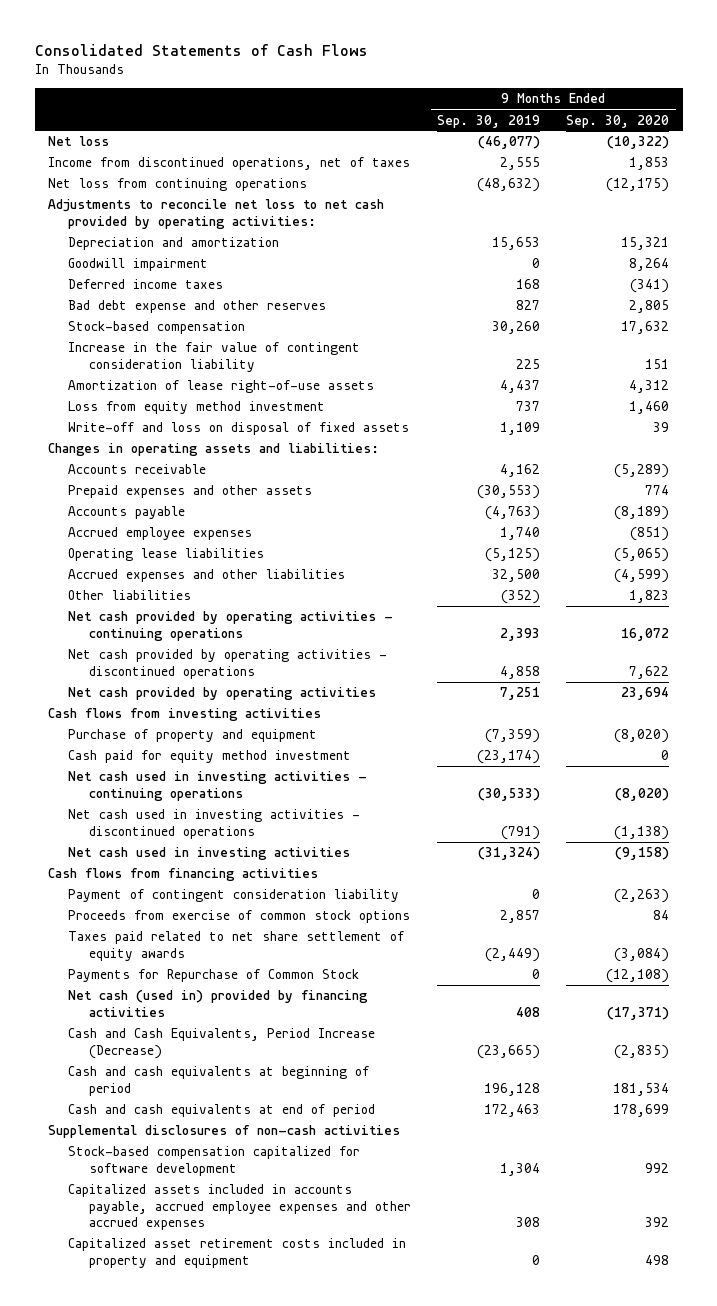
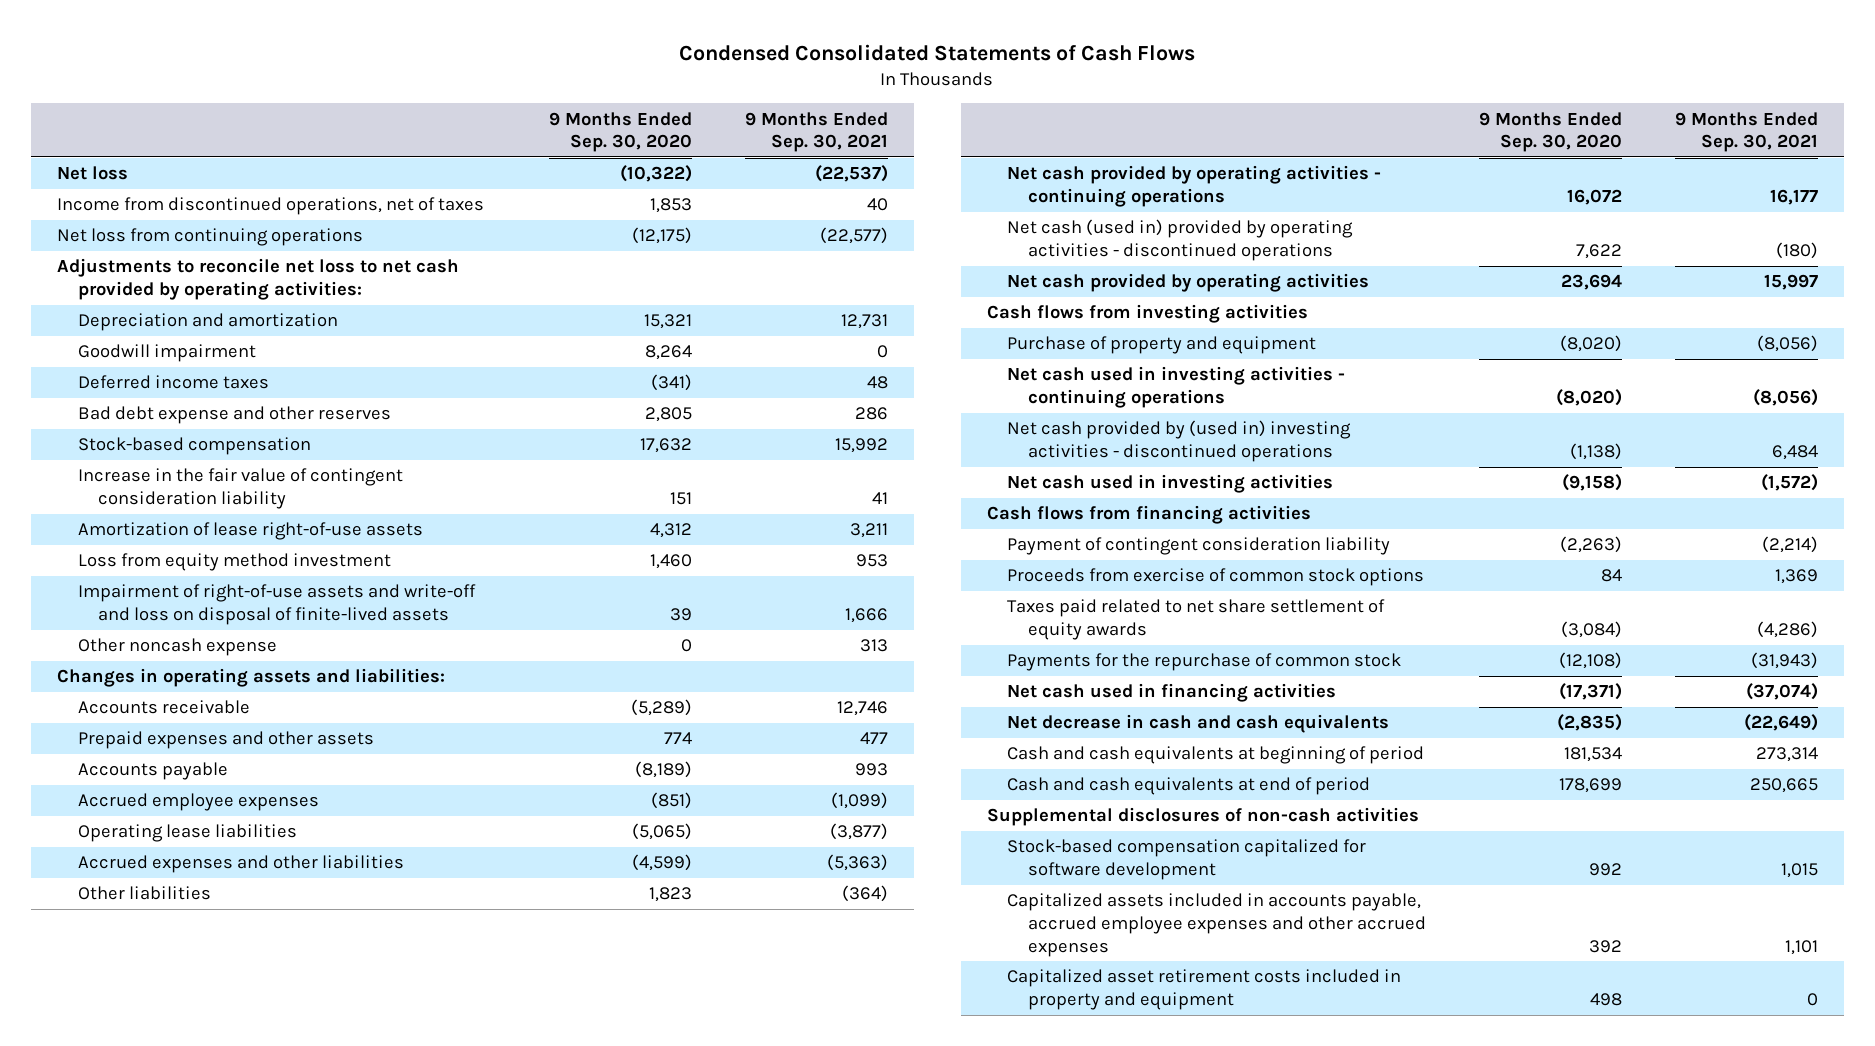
[34,43,368,56] Consolidated Statements of Cash Flows -> [679,43,1196,61] Condensed Consolidated Statements of Cash Flows
[437,114,541,128] Sep. 30, 2019 -> none
none -> [744,111,888,153] 9 Months Ended Sep. 30, 2021
[68,422,410,436] Write-off and loss on disposal of fixed assets -> [77,584,476,626] Impairment of right-of-use assets and write-off and loss on disposal of finite-lived assets
none -> [77,638,277,657] Other noncash expense
[68,649,388,679] Net cash provided by operating activities - discontinued operations -> [1007,219,1354,262] Net cash (used in) provided by operating activities - discontinued operations
[68,750,352,764] Cash paid for equity method investment -> none
[68,809,361,839] Net cash used in investing activities - discontinued operations -> [1007,420,1352,463] Net cash provided by (used in) investing activities - discontinued operations
[68,969,360,983] Payments for Repurchase of Common Stock -> [1007,653,1402,672] Payments for the repurchase of common stock
[68,990,369,1017] Net cash (used in) provided by financing activities -> [1007,683,1337,703] Net cash used in financing activities
[68,1028,376,1059] Cash and Cash Equivalents, Period Increase (Decrease) -> [1007,714,1390,734] Net decrease in cash and cash equivalents

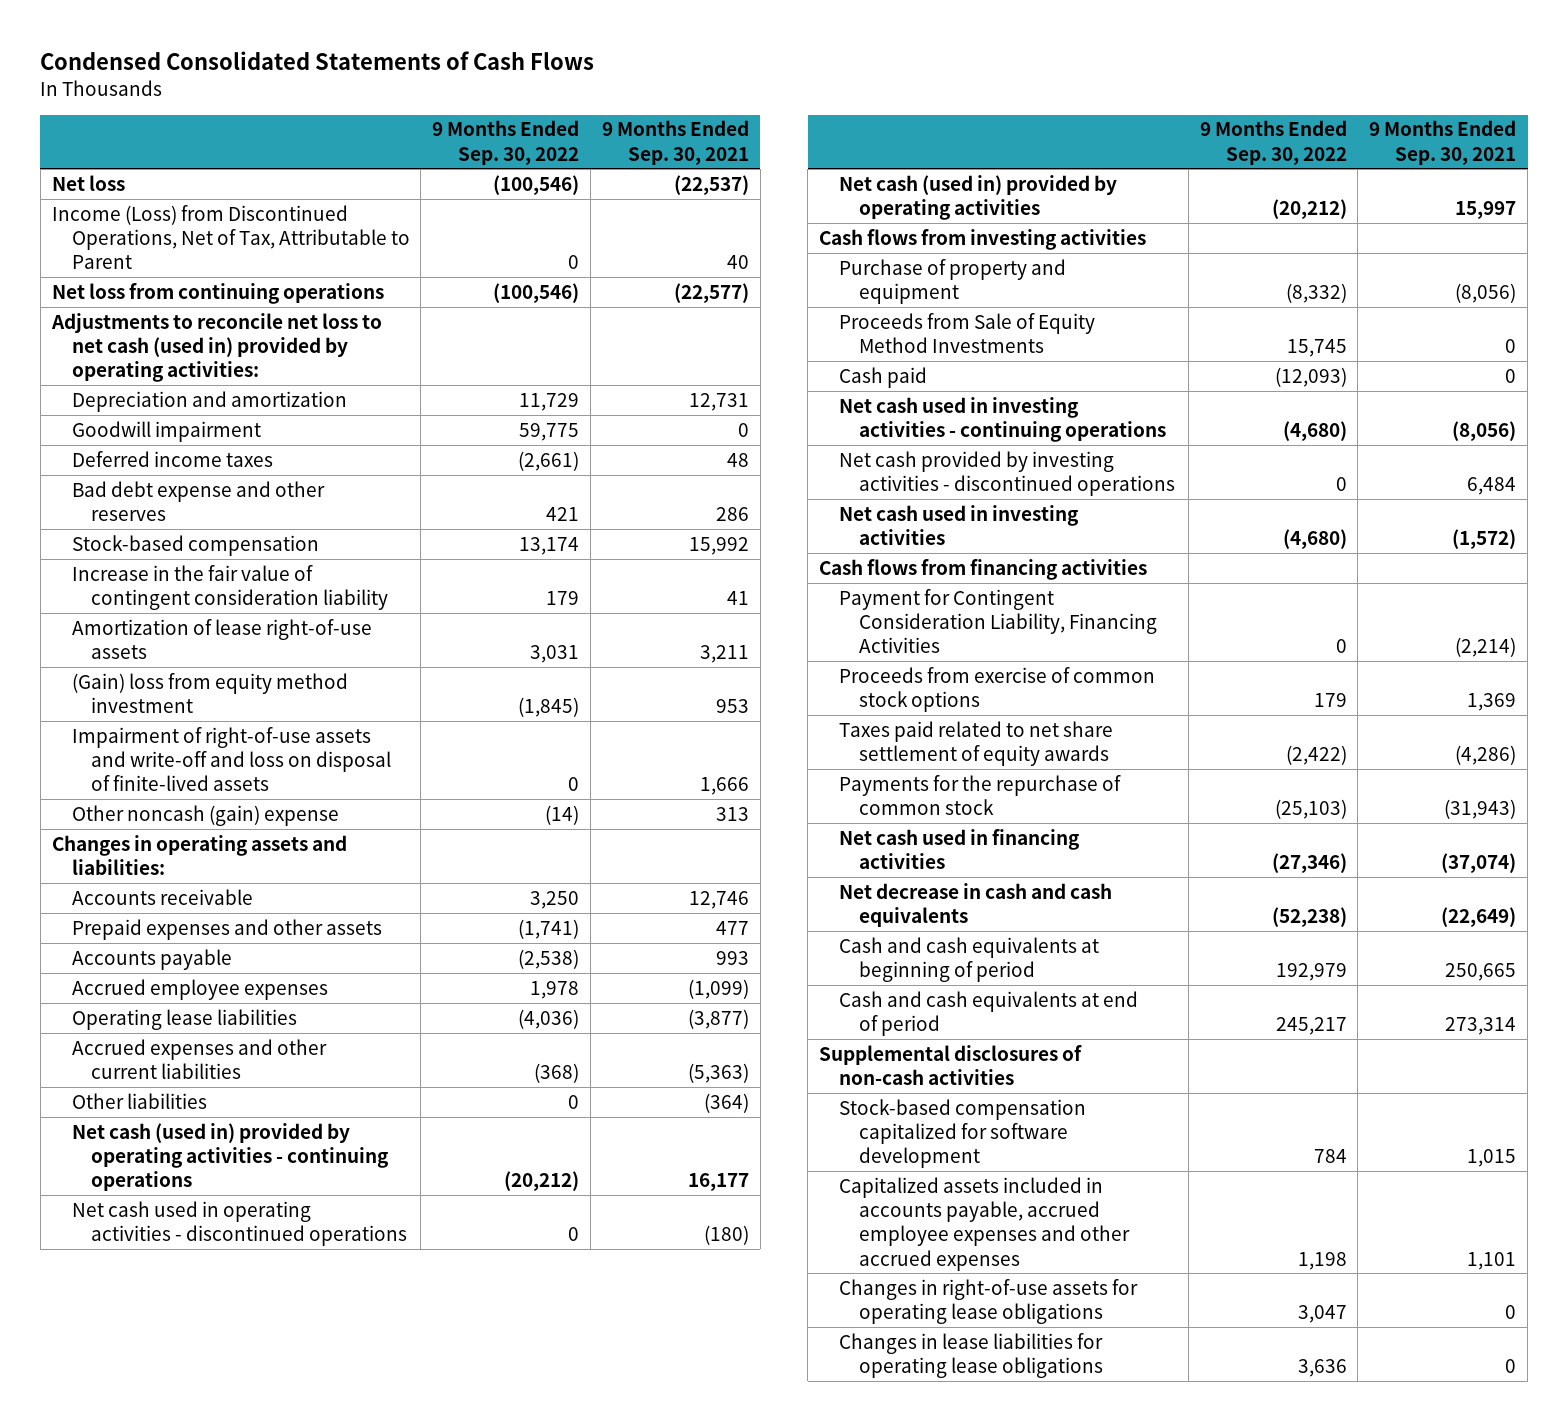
[548,111,692,153] 9 Months Ended Sep. 30, 2020 -> none
none -> [432,120,580,165] 9 Months Ended Sep. 30, 2022
[57,197,485,216] Income from discontinued operations, net of taxes -> [51,204,410,270] Income (Loss) from Discontinued Operations, Net of Tax, Attributable to Parent
[57,258,460,301] Adjustments to reconcile net loss to net cash provided by operating activities: -> [50,312,382,383] Adjustments to reconcile net loss to net cash (used in) provided by operating activities:
[77,553,391,572] Loss from equity method investment -> [71,672,348,714] (Gain) loss from equity method investment
[77,638,277,657] Other noncash expense -> [71,804,339,826] Other noncash (gain) expense
[77,855,404,874] Accrued expenses and other liabilities -> [71,1038,327,1080] Accrued expenses and other current liabilities
[1007,165,1382,208] Net cash provided by operating activities - continuing operations -> [71,1122,390,1192] Net cash (used in) provided by operating activities - continuing operations
[1007,219,1354,262] Net cash (used in) provided by operating activities - discontinued operations -> [71,1200,408,1247] Net cash used in operating activities - discontinued operations
[1007,273,1370,293] Net cash provided by operating activities -> [838,174,1117,221] Net cash (used in) provided by operating activities
none -> [838,312,1095,354] Proceeds from Sale of Equity Method Investments
none -> [838,366,927,388] Cash paid
[1007,420,1352,463] Net cash provided by (used in) investing activities - discontinued operations -> [838,450,1175,497] Net cash provided by investing activities - discontinued operations
[1007,537,1391,556] Payment of contingent consideration liability -> [838,588,1157,654] Payment for Contingent Consideration Liability, Financing Activities
[1755,747,1818,763] 273,314 -> [1445,963,1517,982] 250,665
[1749,778,1818,794] 250,665 -> [1445,1017,1517,1036] 273,314
[1007,969,1402,1011] Capitalized asset retirement costs included in property and equipment -> none
none -> [838,1278,1138,1325] Changes in right-of-use assets for operating lease obligations
none -> [838,1332,1103,1379] Changes in lease liabilities for operating lease obligations

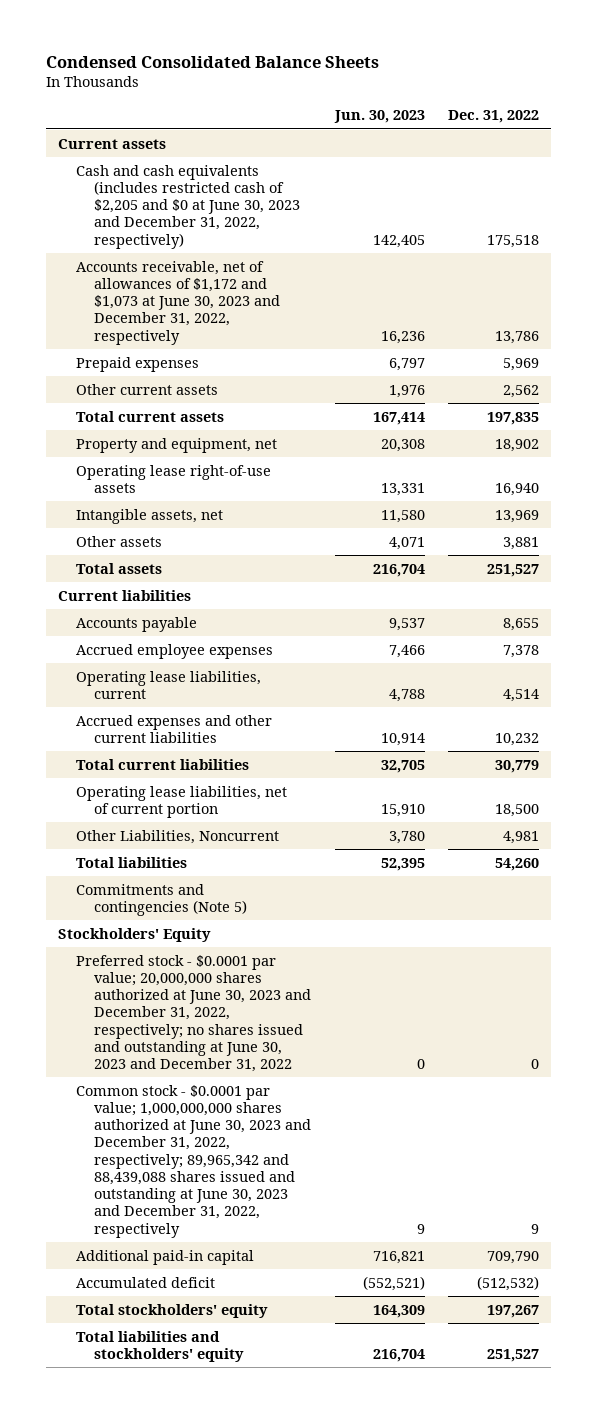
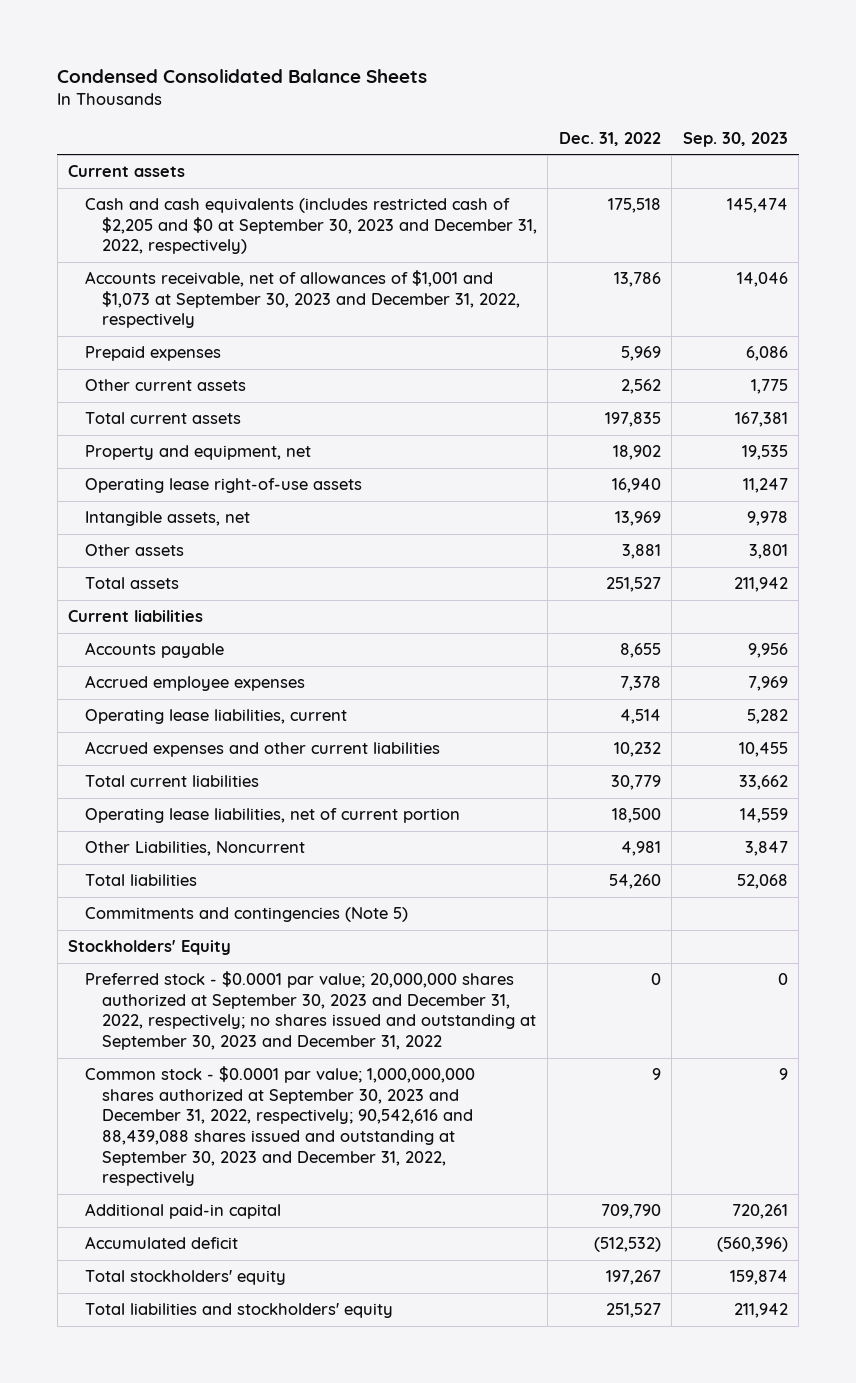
[333,110,425,124] Jun. 30, 2023 -> none
none -> [682,131,788,147] Sep. 30, 2023
[75,164,300,249] Cash and cash equivalents (includes restricted cash of $2,205 and $0 at June 30, 2023 and December 31, 2022, respectively) -> [85,198,537,255] Cash and cash equivalents (includes restricted cash of $2,205 and $0 at September 30, 2023 and December 31, 2022, respectively)
[75,260,280,345] Accounts receivable, net of allowances of $1,172 and $1,073 at June 30, 2023 and December 31, 2022, respectively -> [85,270,520,329] Accounts receivable, net of allowances of $1,001 and $1,073 at September 30, 2023 and December 31, 2022, respectively
[75,954,311,1073] Preferred stock - $0.0001 par value; 20,000,000 shares authorized at June 30, 2023 and December 31, 2022, respectively; no shares issued and outstanding at June 30, 2023 and December 31, 2022 -> [85,971,536,1051] Preferred stock - $0.0001 par value; 20,000,000 shares authorized at September 30, 2023 and December 31, 2022, respectively; no shares issued and outstanding at September 30, 2023 and December 31, 2022
[75,1084,311,1238] Common stock - $0.0001 par value; 1,000,000,000 shares authorized at June 30, 2023 and December 31, 2022, respectively; 89,965,342 and 88,439,088 shares issued and outstanding at June 30, 2023 and December 31, 2022, respectively -> [85,1066,476,1187] Common stock - $0.0001 par value; 1,000,000,000 shares authorized at September 30, 2023 and December 31, 2022, respectively; 90,542,616 and 88,439,088 shares issued and outstanding at September 30, 2023 and December 31, 2022, respectively

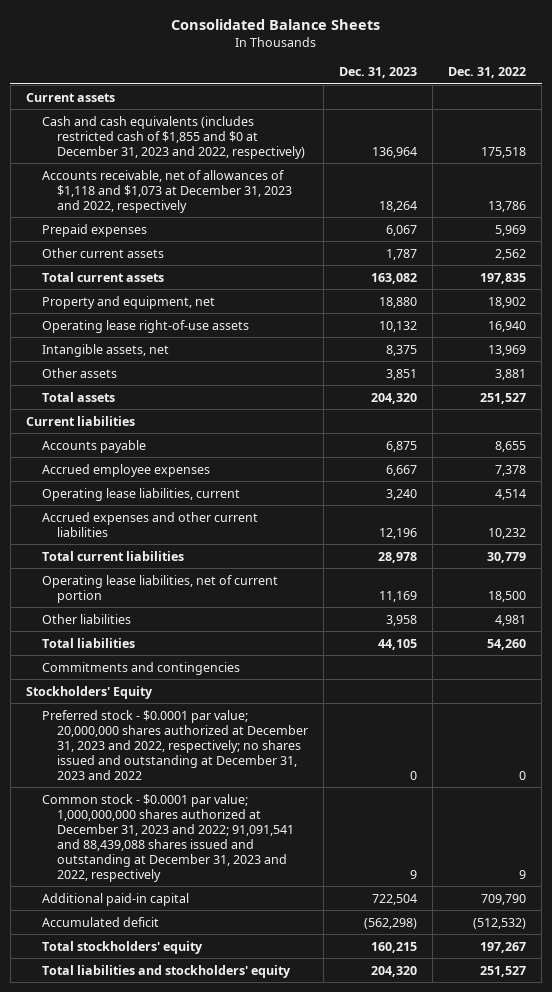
[57,68,428,83] Condensed Consolidated Balance Sheets -> [171,19,381,31] Consolidated Balance Sheets
[682,131,788,147] Sep. 30, 2023 -> none
none -> [339,67,418,79] Dec. 31, 2023
[85,198,537,255] Cash and cash equivalents (includes restricted cash of $2,205 and $0 at September 30, 2023 and December 31, 2022, respectively) -> [41,115,306,159] Cash and cash equivalents (includes restricted cash of $1,855 and $0 at December 31, 2023 and 2022, respectively)
[85,270,520,329] Accounts receivable, net of allowances of $1,001 and $1,073 at September 30, 2023 and December 31, 2022, respectively -> [41,169,293,213] Accounts receivable, net of allowances of $1,118 and $1,073 at December 31, 2023 and 2022, respectively
[85,841,306,857] Other Liabilities, Noncurrent -> [41,613,131,624] Other liabilities
[85,907,409,923] Commitments and contingencies (Note 5) -> [41,661,240,675] Commitments and contingencies
[85,971,536,1051] Preferred stock - $0.0001 par value; 20,000,000 shares authorized at September 30, 2023 and December 31, 2022, respectively; no shares issued and outstanding at September 30, 2023 and December 31, 2022 -> [41,709,309,780] Preferred stock - $0.0001 par value; 20,000,000 shares authorized at December 31, 2023 and 2022, respectively; no shares issued and outstanding at December 31, 2023 and 2022
[85,1066,476,1187] Common stock - $0.0001 par value; 1,000,000,000 shares authorized at September 30, 2023 and December 31, 2022, respectively; 90,542,616 and 88,439,088 shares issued and outstanding at September 30, 2023 and December 31, 2022, respectively -> [41,793,295,882] Common stock - $0.0001 par value; 1,000,000,000 shares authorized at December 31, 2023 and 2022; 91,091,541 and 88,439,088 shares issued and outstanding at December 31, 2023 and 2022, respectively

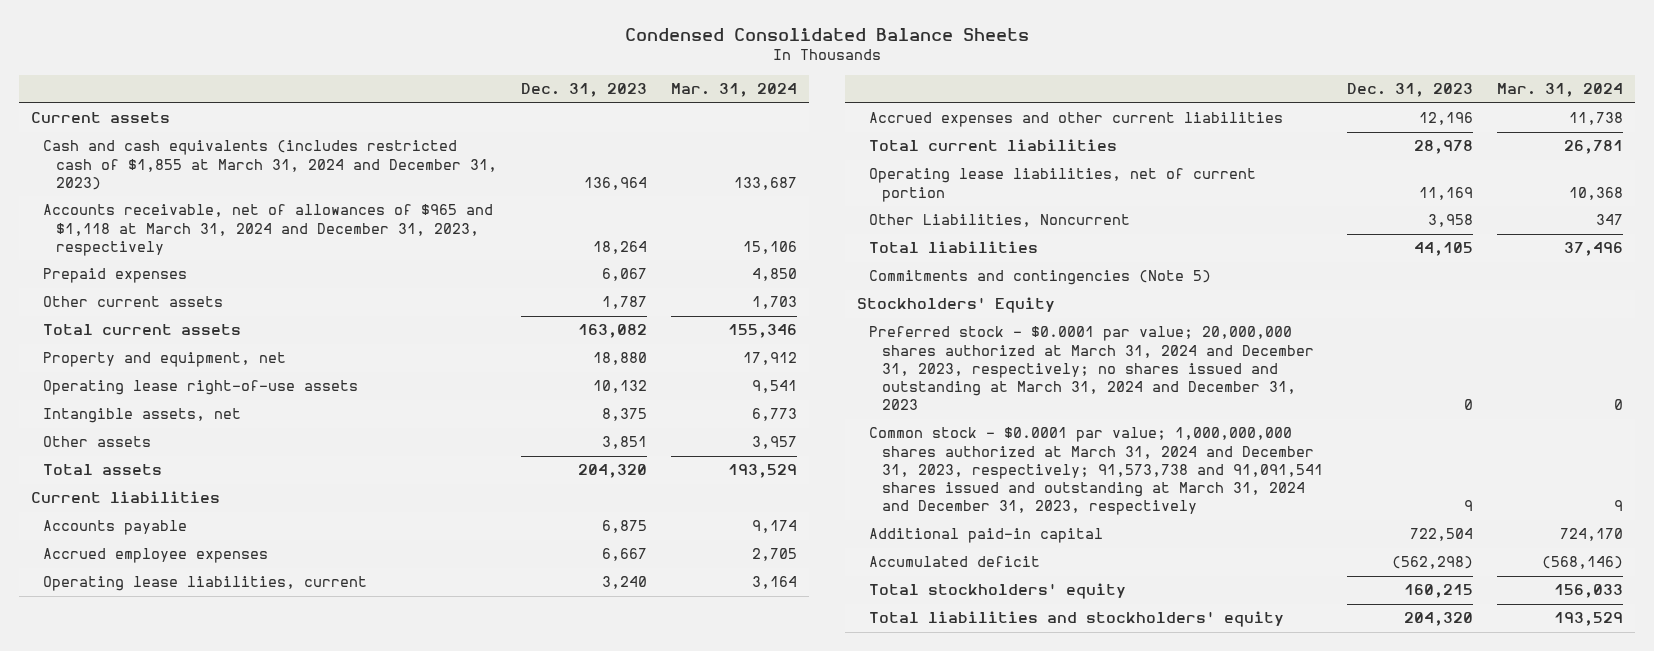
[171,19,381,31] Consolidated Balance Sheets -> [624,28,1029,42] Condensed Consolidated Balance Sheets
[448,67,527,79] Dec. 31, 2022 -> none
none -> [671,83,798,98] Mar. 31, 2024
[41,115,306,159] Cash and cash equivalents (includes restricted cash of $1,855 and $0 at December 31, 2023 and 2022, respectively) -> [43,140,497,190] Cash and cash equivalents (includes restricted cash of $1,855 at March 31, 2024 and December 31, 2023)
[41,169,293,213] Accounts receivable, net of allowances of $1,118 and $1,073 at December 31, 2023 and 2022, respectively -> [43,204,494,256] Accounts receivable, net of allowances of $965 and $1,118 at March 31, 2024 and December 31, 2023, respectively
[41,613,131,624] Other liabilities -> [869,214,1131,228] Other Liabilities, Noncurrent
[41,661,240,675] Commitments and contingencies -> [869,270,1212,286] Commitments and contingencies (Note 5)
[41,709,309,780] Preferred stock - $0.0001 par value; 20,000,000 shares authorized at December 31, 2023 and 2022, respectively; no shares issued and outstanding at December 31, 2023 and 2022 -> [869,326,1314,411] Preferred stock - $0.0001 par value; 20,000,000 shares authorized at March 31, 2024 and December 31, 2023, respectively; no shares issued and outstanding at March 31, 2024 and December 31, 2023
[41,793,295,882] Common stock - $0.0001 par value; 1,000,000,000 shares authorized at December 31, 2023 and 2022; 91,091,541 and 88,439,088 shares issued and outstanding at December 31, 2023 and 2022, respectively -> [869,427,1323,516] Common stock - $0.0001 par value; 1,000,000,000 shares authorized at March 31, 2024 and December 31, 2023, respectively; 91,573,738 and 91,091,541 shares issued and outstanding at March 31, 2024 and December 31, 2023, respectively

